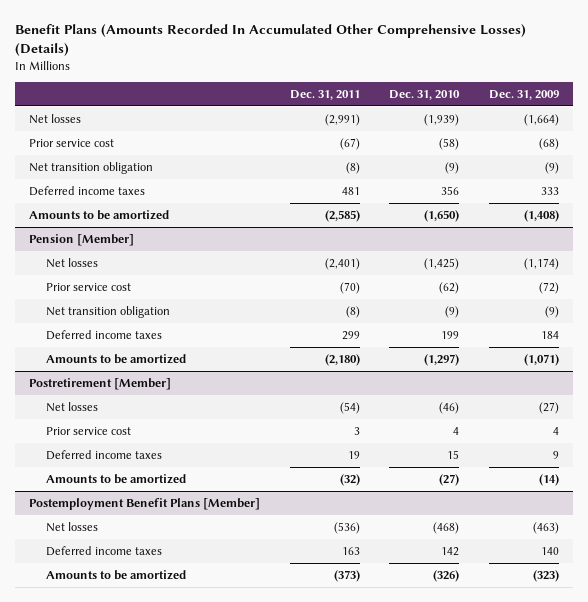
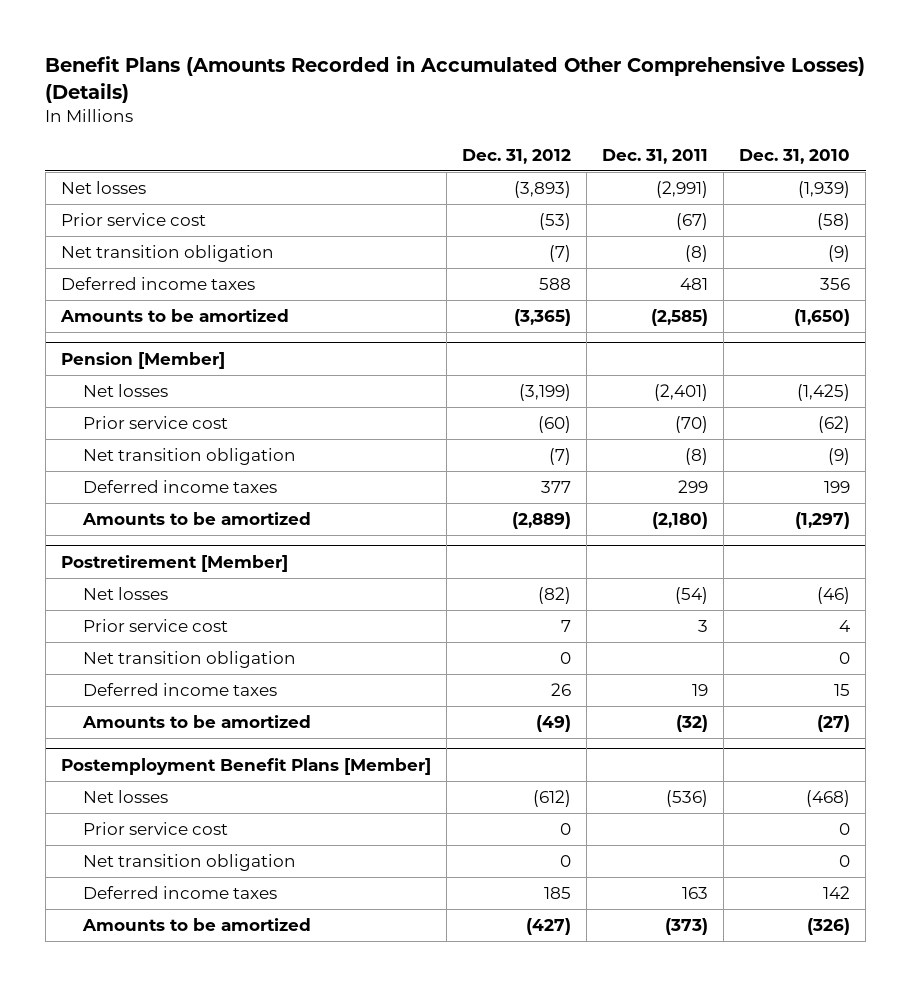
[14,23,526,56] Benefit Plans (Amounts Recorded In Accumulated Other Comprehensive Losses) (Details) -> [45,55,866,103] Benefit Plans (Amounts Recorded in Accumulated Other Comprehensive Losses) (Details)
[488,89,559,100] Dec. 31, 2009 -> none
none -> [462,148,572,164] Dec. 31, 2012
none -> [83,650,297,668] Net transition obligation
none -> [83,821,229,835] Prior service cost
none -> [83,853,297,871] Net transition obligation

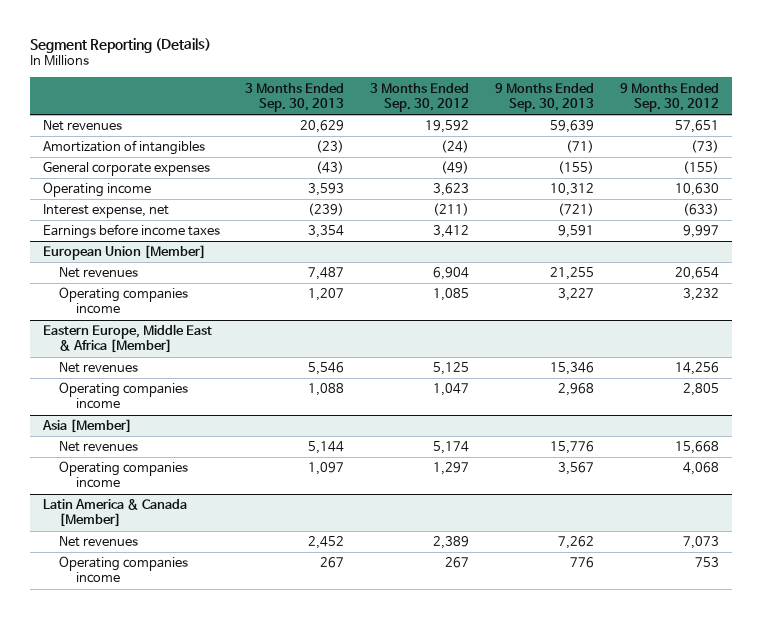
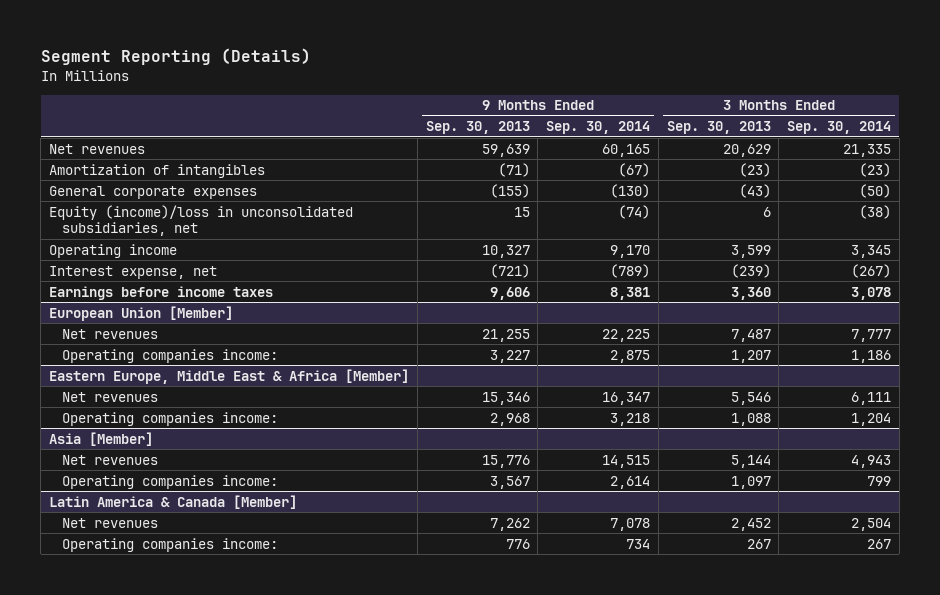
[370,82,470,112] 3 Months Ended Sep. 30, 2012 -> none
[620,82,720,112] 9 Months Ended Sep. 30, 2012 -> none
none -> [546,121,651,135] Sep. 30, 2014
none -> [787,121,892,135] Sep. 30, 2014
none -> [49,204,354,237] Equity (income)/loss in unconsolidated subsidiaries, net
[308,183,345,197] 3,593 -> [730,244,771,258] 3,599
[550,183,595,197] 10,312 -> [481,244,530,258] 10,327
[308,225,345,239] 3,354 -> [730,286,771,300] 3,360
[558,225,595,239] 9,591 -> [489,286,530,300] 9,606
[59,287,189,315] Operating companies income -> [61,348,278,363] Operating companies income:
[59,382,189,410] Operating companies income -> [61,411,278,426] Operating companies income:
[59,461,189,489] Operating companies income -> [61,474,278,489] Operating companies income:
[59,556,189,584] Operating companies income -> [61,537,278,552] Operating companies income:

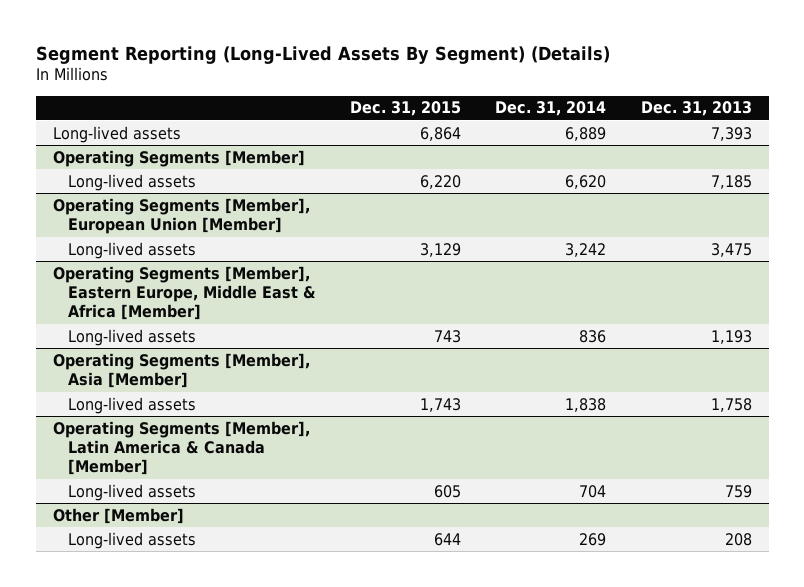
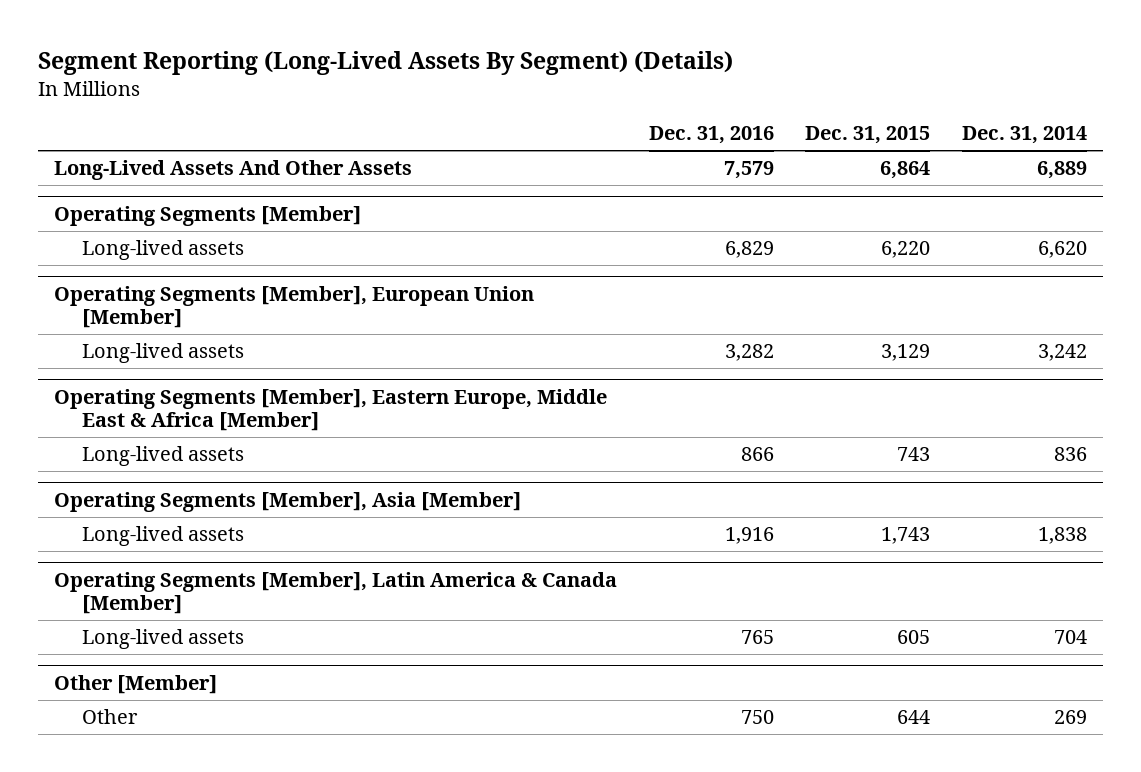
[640,101,752,117] Dec. 31, 2013 -> none
none -> [648,126,774,145] Dec. 31, 2016
[52,125,181,143] Long-lived assets -> [54,160,413,181] Long-Lived Assets And Other Assets
[67,531,196,549] Long-lived assets -> [82,709,139,725] Other

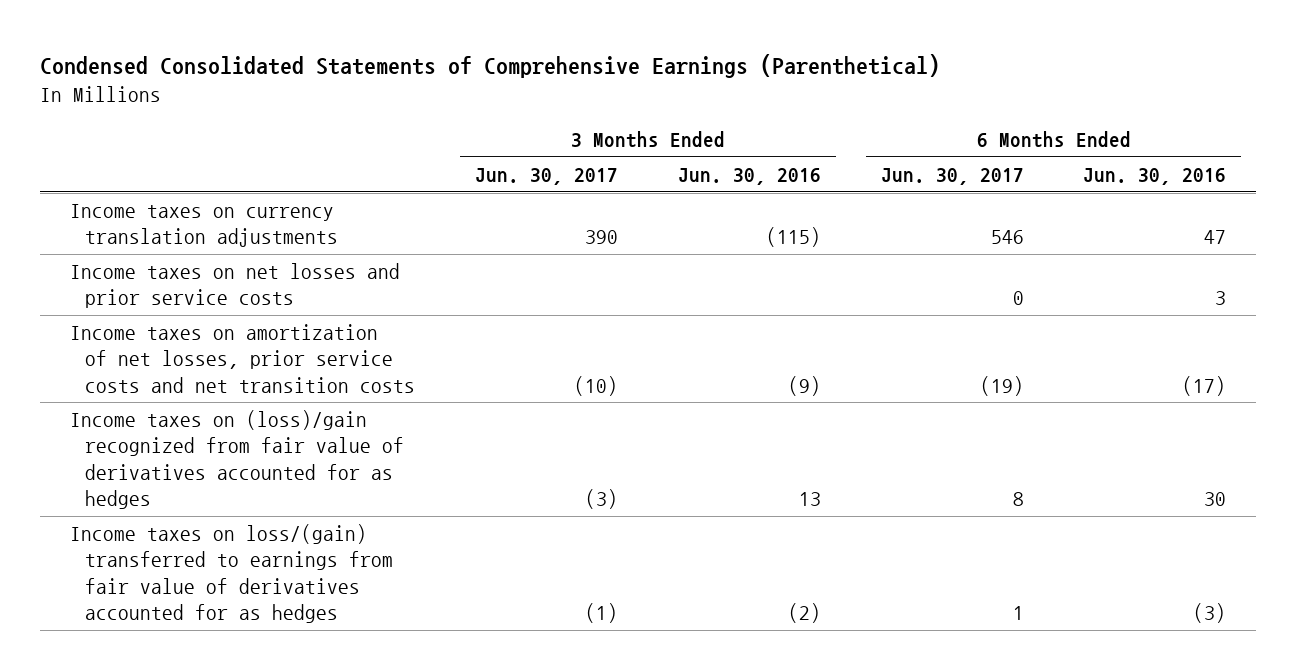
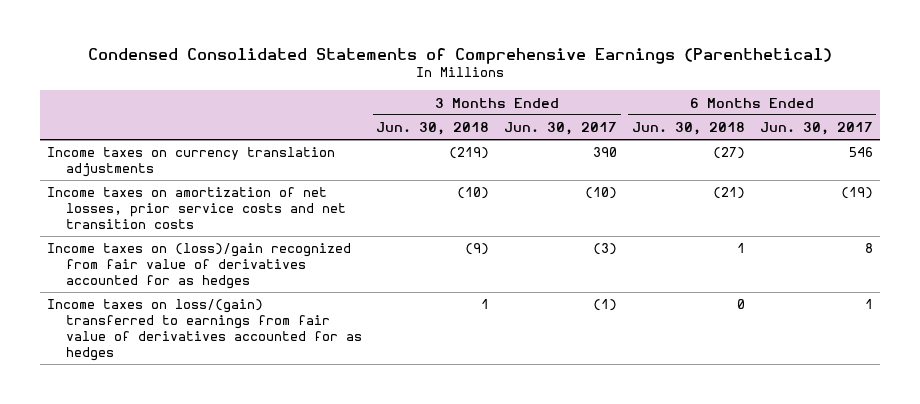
[677,167,821,185] Jun. 30, 2016 -> none
[1083,167,1227,185] Jun. 30, 2016 -> none
none -> [376,122,490,136] Jun. 30, 2018
none -> [631,122,745,136] Jun. 30, 2018
[69,263,400,309] Income taxes on net losses and prior service costs -> none

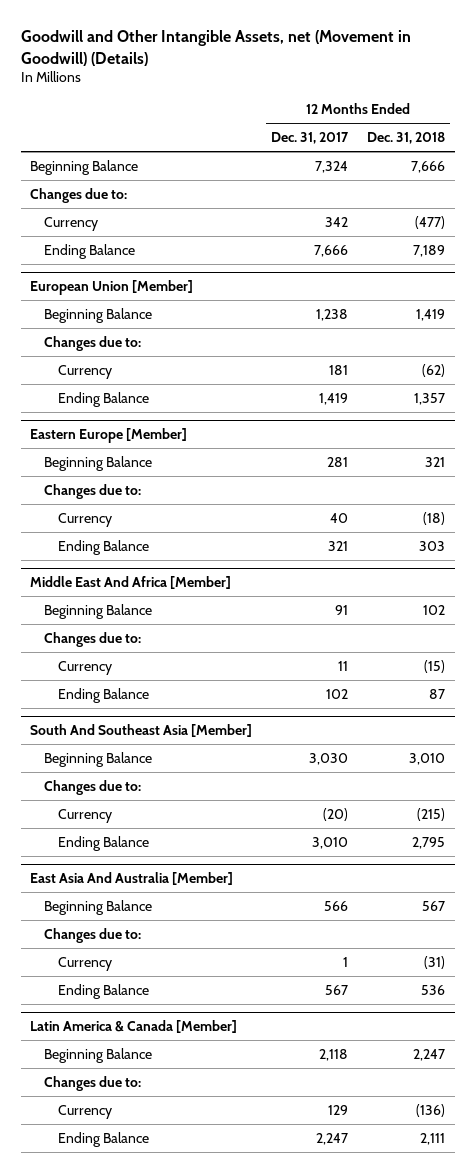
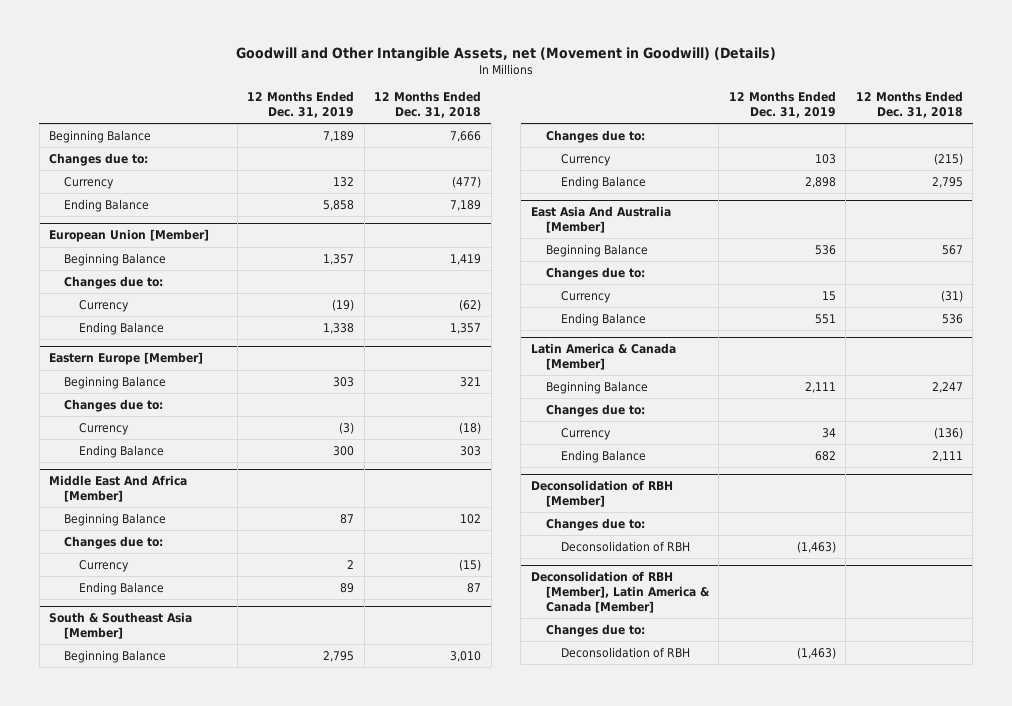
[271,132,350,145] Dec. 31, 2017 -> none
none -> [247,91,355,119] 12 Months Ended Dec. 31, 2019
[30,724,253,738] South And Southeast Asia [Member] -> [49,612,193,639] South & Southeast Asia [Member]
none -> [530,480,673,507] Deconsolidation of RBH [Member]
none -> [545,517,645,531] Changes due to:
none -> [560,540,690,552] Deconsolidation of RBH
none -> [530,571,709,613] Deconsolidation of RBH [Member], Latin America & Canada [Member]
none -> [545,623,645,637] Changes due to:
none -> [560,646,690,658] Deconsolidation of RBH

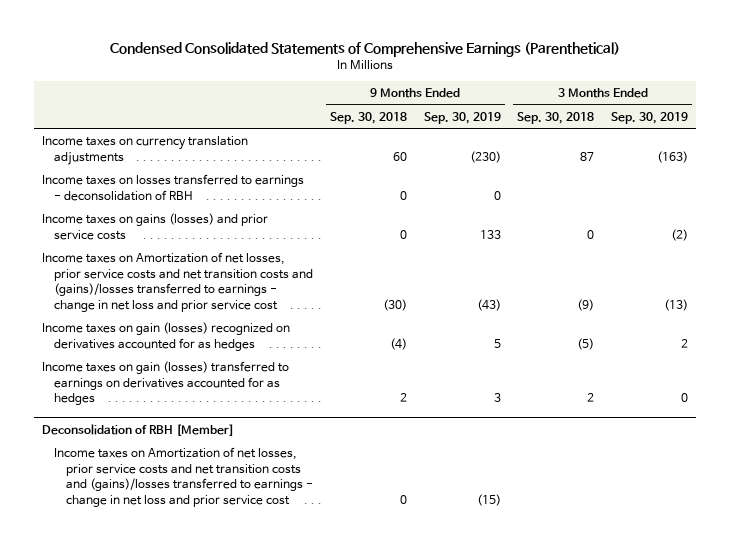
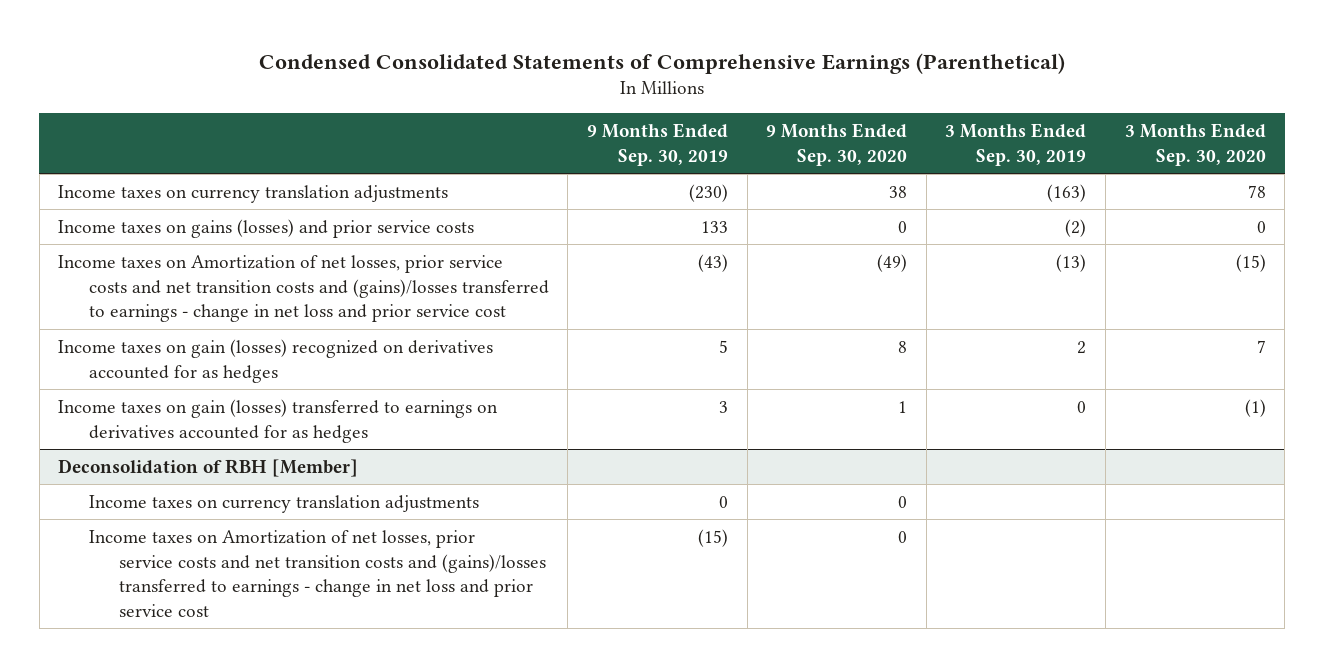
[329,111,407,124] Sep. 30, 2018 -> none
[517,111,595,124] Sep. 30, 2018 -> none
none -> [766,123,908,166] 9 Months Ended Sep. 30, 2020
none -> [1124,123,1266,166] 3 Months Ended Sep. 30, 2020
[42,174,305,201] Income taxes on losses transferred to earnings - deconsolidation of RBH -> none
none -> [88,494,479,513] Income taxes on currency translation adjustments

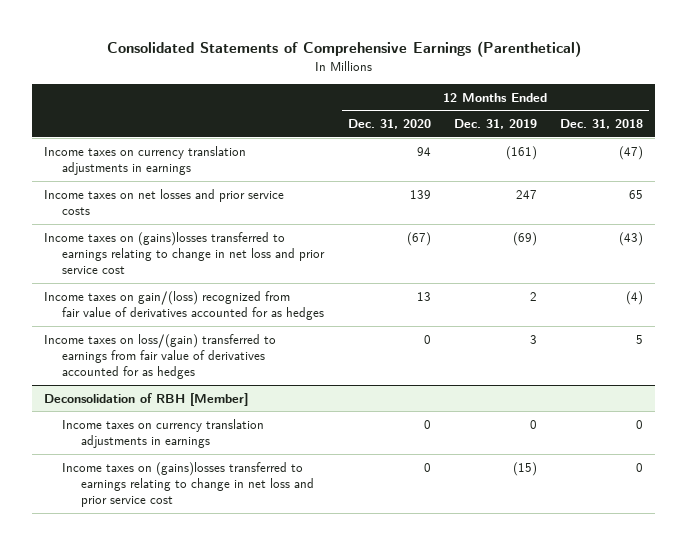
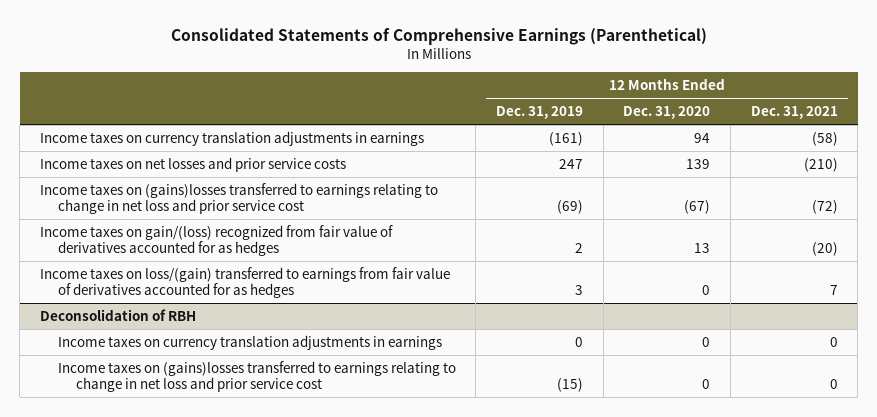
[560,119,644,130] Dec. 31, 2018 -> none
none -> [750,106,838,120] Dec. 31, 2021
[44,392,249,406] Deconsolidation of RBH [Member] -> [39,308,196,321] Deconsolidation of RBH

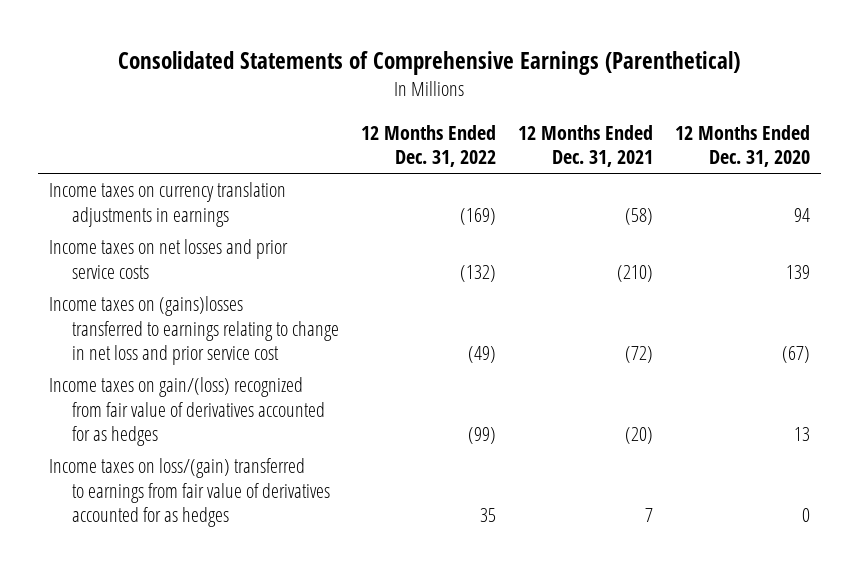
[496,106,584,120] Dec. 31, 2019 -> none
none -> [360,124,496,167] 12 Months Ended Dec. 31, 2022
[39,308,196,321] Deconsolidation of RBH -> none
[57,334,442,350] Income taxes on currency translation adjustments in earnings -> none
[57,360,456,393] Income taxes on (gains)losses transferred to earnings relating to change in net loss and prior service cost -> none

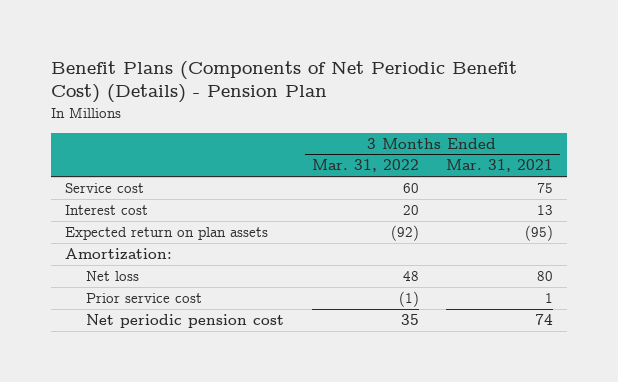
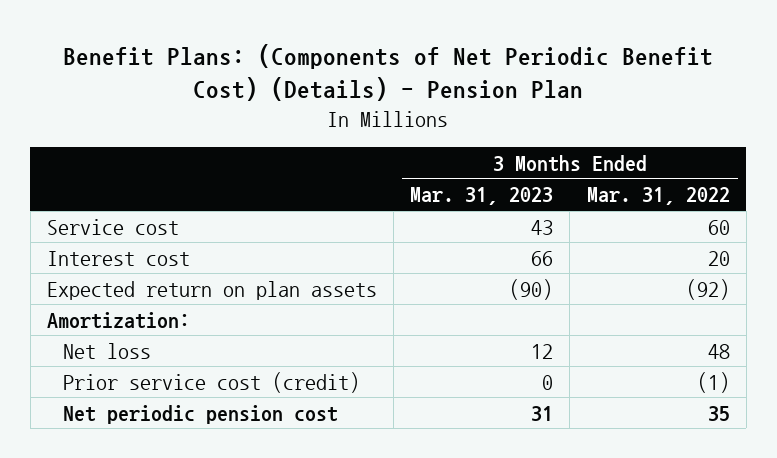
[50,61,517,104] Benefit Plans (Components of Net Periodic Benefit Cost) (Details) - Pension Plan -> [63,43,714,101] Benefit Plans: (Components of Net Periodic Benefit Cost) (Details) - Pension Plan
[446,159,554,173] Mar. 31, 2021 -> none
none -> [410,187,554,206] Mar. 31, 2023
[85,293,202,304] Prior service cost -> [62,371,360,393] Prior service cost (credit)

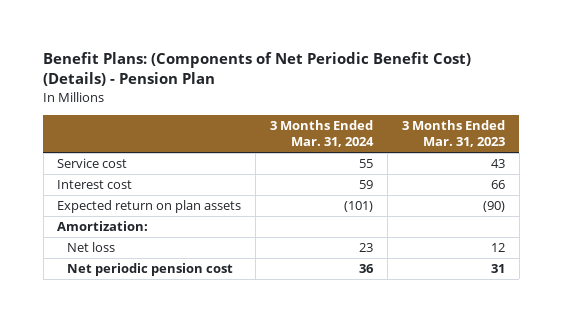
[586,187,730,206] Mar. 31, 2022 -> none
none -> [270,120,375,148] 3 Months Ended Mar. 31, 2024
[62,371,360,393] Prior service cost (credit) -> none

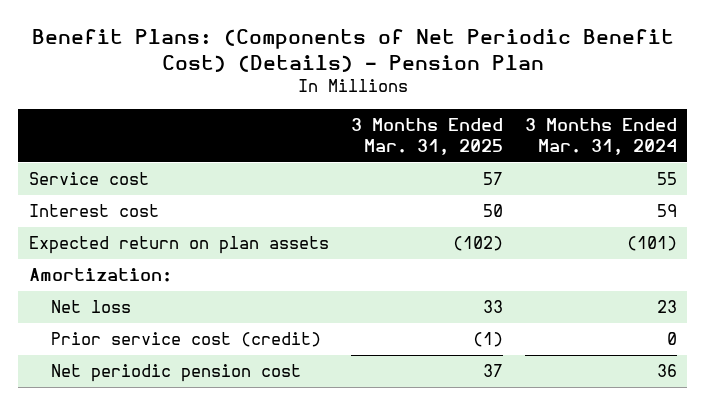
[401,120,505,148] 3 Months Ended Mar. 31, 2023 -> none
none -> [350,118,503,156] 3 Months Ended Mar. 31, 2025
none -> [51,332,322,348] Prior service cost (credit)

